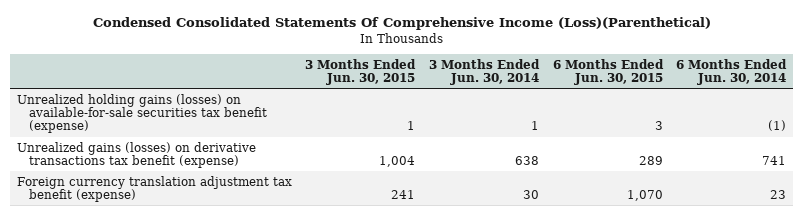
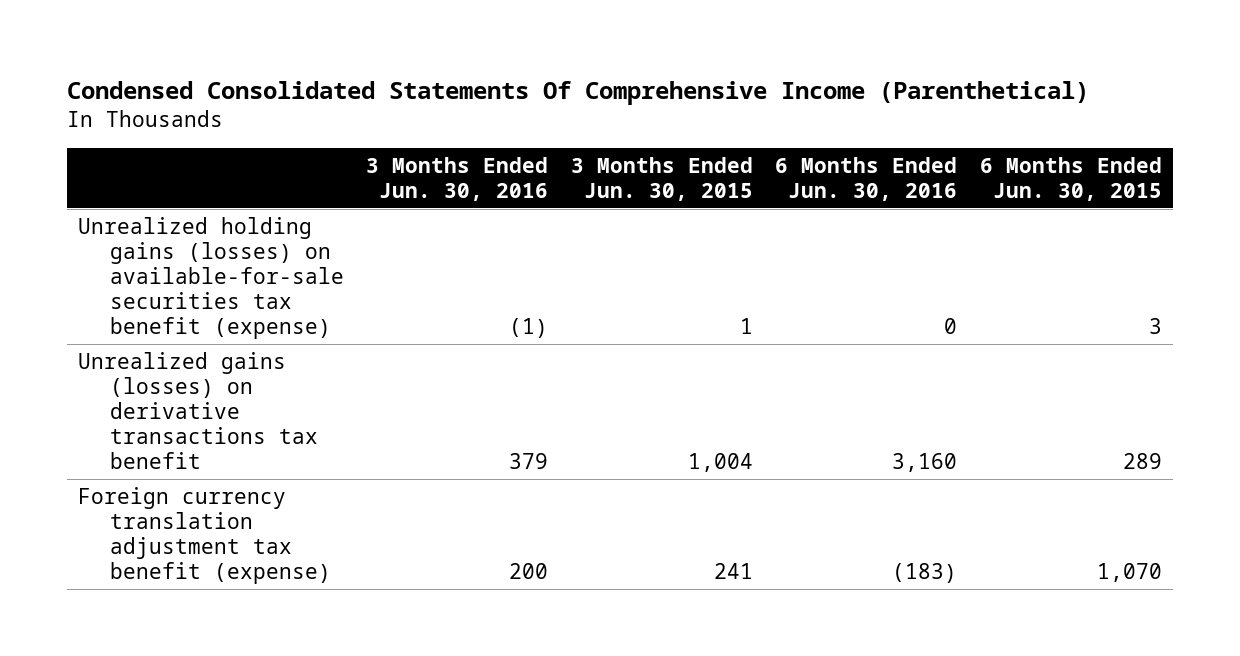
[92,17,711,31] Condensed Consolidated Statements Of Comprehensive Income (Loss)(Parenthetical) -> [66,80,1089,105] Condensed Consolidated Statements Of Comprehensive Income (Parenthetical)
[429,58,541,86] 3 Months Ended Jun. 30, 2014 -> none
[676,58,788,86] 6 Months Ended Jun. 30, 2014 -> none
none -> [366,156,549,201] 3 Months Ended Jun. 30, 2016
none -> [775,156,958,201] 6 Months Ended Jun. 30, 2016
[16,141,256,168] Unrealized gains (losses) on derivative transactions tax benefit (expense) -> [78,351,318,470] Unrealized gains (losses) on derivative transactions tax benefit

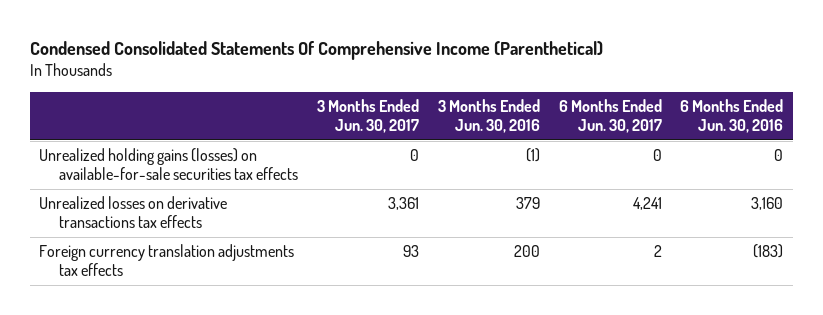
[570,156,753,201] 3 Months Ended Jun. 30, 2015 -> none
[979,156,1162,201] 6 Months Ended Jun. 30, 2015 -> none
none -> [317,99,420,134] 3 Months Ended Jun. 30, 2017
none -> [558,99,662,134] 6 Months Ended Jun. 30, 2017
[78,216,344,340] Unrealized holding gains (losses) on available-for-sale securities tax benefit (expense) -> [39,148,299,181] Unrealized holding gains (losses) on available-for-sale securities tax effects
[78,351,318,470] Unrealized gains (losses) on derivative transactions tax benefit -> [39,196,228,229] Unrealized losses on derivative transactions tax effects
[78,486,331,585] Foreign currency translation adjustment tax benefit (expense) -> [39,244,295,277] Foreign currency translation adjustments tax effects

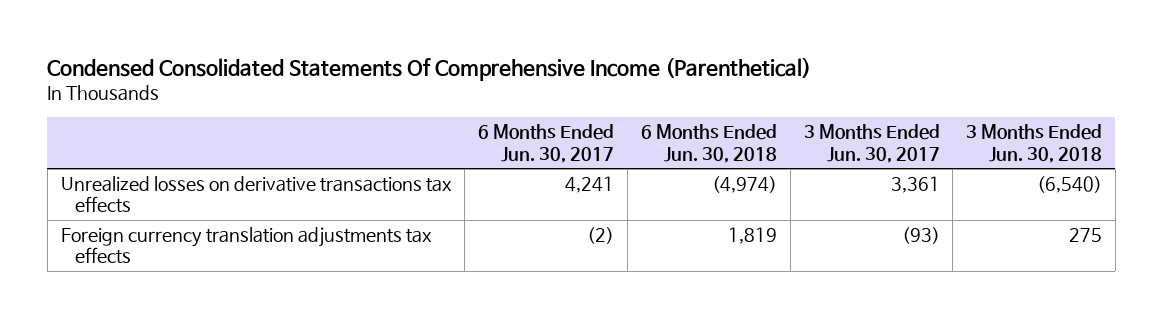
[437,99,540,134] 3 Months Ended Jun. 30, 2016 -> none
[680,99,784,134] 6 Months Ended Jun. 30, 2016 -> none
none -> [640,124,777,163] 6 Months Ended Jun. 30, 2018
none -> [966,124,1103,163] 3 Months Ended Jun. 30, 2018
[39,148,299,181] Unrealized holding gains (losses) on available-for-sale securities tax effects -> none
[403,245,420,258] 93 -> [901,227,940,245] (93)
[653,245,662,258] 2 -> [587,227,615,245] (2)

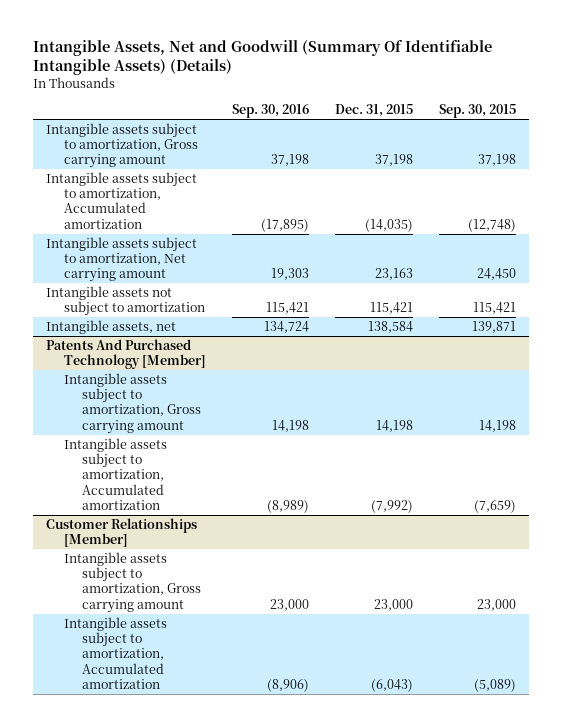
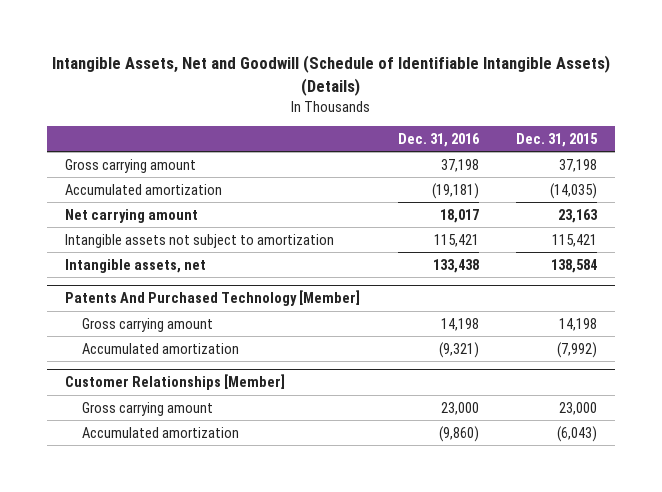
[32,39,492,76] Intangible Assets, Net and Goodwill (Summary Of Identifiable Intangible Assets) (Details) -> [52,55,611,96] Intangible Assets, Net and Goodwill (Schedule of Identifiable Intangible Assets) (Details)
[231,104,309,119] Sep. 30, 2016 -> none
[438,104,516,119] Sep. 30, 2015 -> none
none -> [397,132,480,147] Dec. 31, 2016
[45,122,198,169] Intangible assets subject to amortization, Gross carrying amount -> [65,158,197,173] Gross carrying amount
[45,171,197,229] Intangible assets subject to amortization, Accumulated amortization -> [65,183,223,195] Accumulated amortization
[45,236,197,283] Intangible assets subject to amortization, Net carrying amount -> [65,208,199,223] Net carrying amount
[63,372,202,434] Intangible assets subject to amortization, Gross carrying amount -> [82,317,214,332] Gross carrying amount
[63,437,167,510] Intangible assets subject to amortization, Accumulated amortization -> [82,342,240,354] Accumulated amortization
[63,551,202,613] Intangible assets subject to amortization, Gross carrying amount -> [82,401,214,416] Gross carrying amount
[63,616,167,689] Intangible assets subject to amortization, Accumulated amortization -> [82,426,240,438] Accumulated amortization

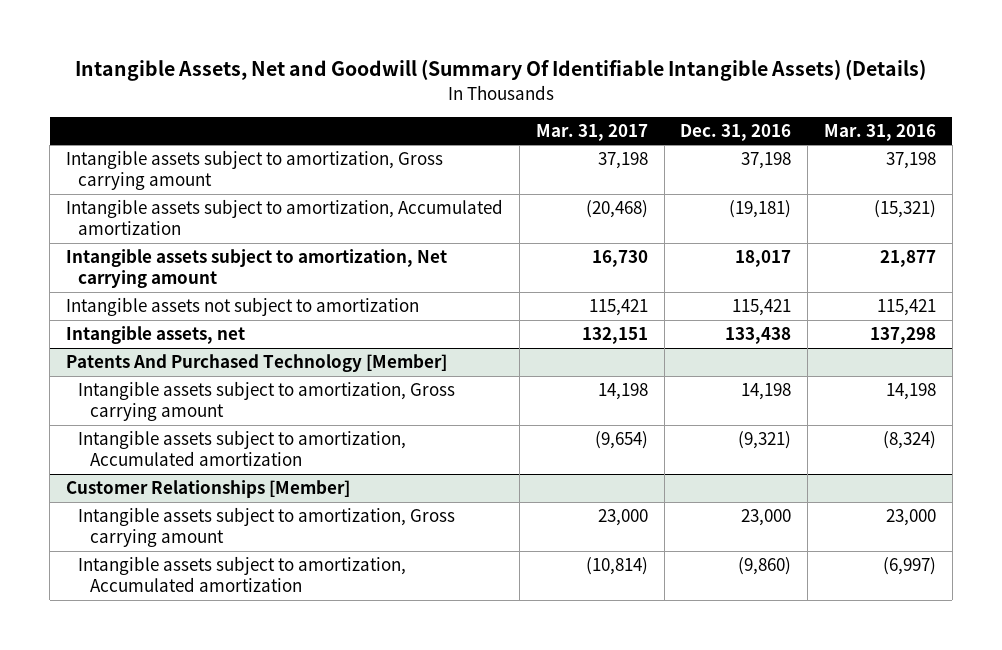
[52,55,611,96] Intangible Assets, Net and Goodwill (Schedule of Identifiable Intangible Assets) (Details) -> [75,59,927,82] Intangible Assets, Net and Goodwill (Summary Of Identifiable Intangible Assets) (Details)
[515,132,598,147] Dec. 31, 2015 -> none
none -> [535,123,648,141] Mar. 31, 2017
none -> [824,123,937,141] Mar. 31, 2016
[65,158,197,173] Gross carrying amount -> [66,150,444,190] Intangible assets subject to amortization, Gross carrying amount
[65,183,223,195] Accumulated amortization -> [66,199,504,235] Intangible assets subject to amortization, Accumulated amortization
[65,208,199,223] Net carrying amount -> [66,249,448,288] Intangible assets subject to amortization, Net carrying amount
[82,317,214,332] Gross carrying amount -> [78,381,456,421] Intangible assets subject to amortization, Gross carrying amount
[82,342,240,354] Accumulated amortization -> [78,430,407,466] Intangible assets subject to amortization, Accumulated amortization
[82,401,214,416] Gross carrying amount -> [78,507,456,547] Intangible assets subject to amortization, Gross carrying amount
[82,426,240,438] Accumulated amortization -> [78,556,407,592] Intangible assets subject to amortization, Accumulated amortization

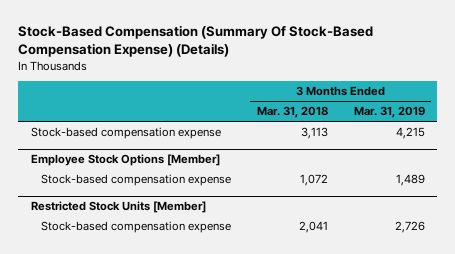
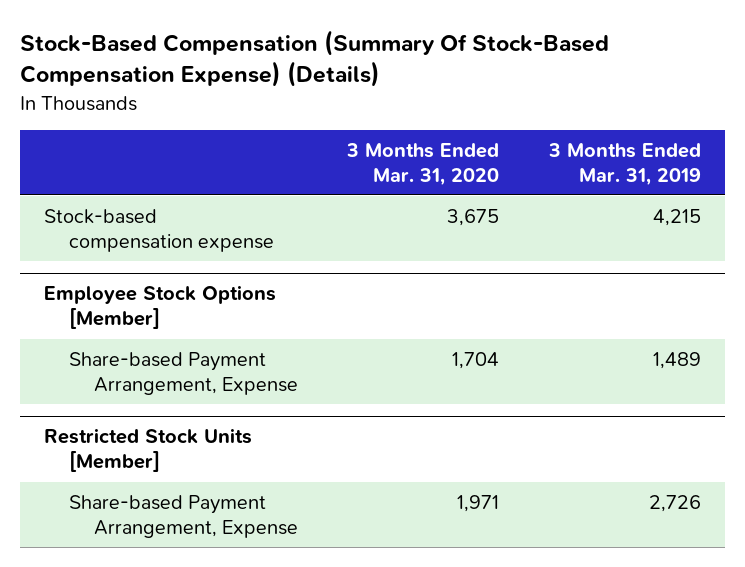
[256,106,328,119] Mar. 31, 2018 -> none
none -> [346,142,500,186] 3 Months Ended Mar. 31, 2020
[41,174,232,187] Stock-based compensation expense -> [69,352,299,395] Share-based Payment Arrangement, Expense
[41,221,232,234] Stock-based compensation expense -> [69,495,299,538] Share-based Payment Arrangement, Expense

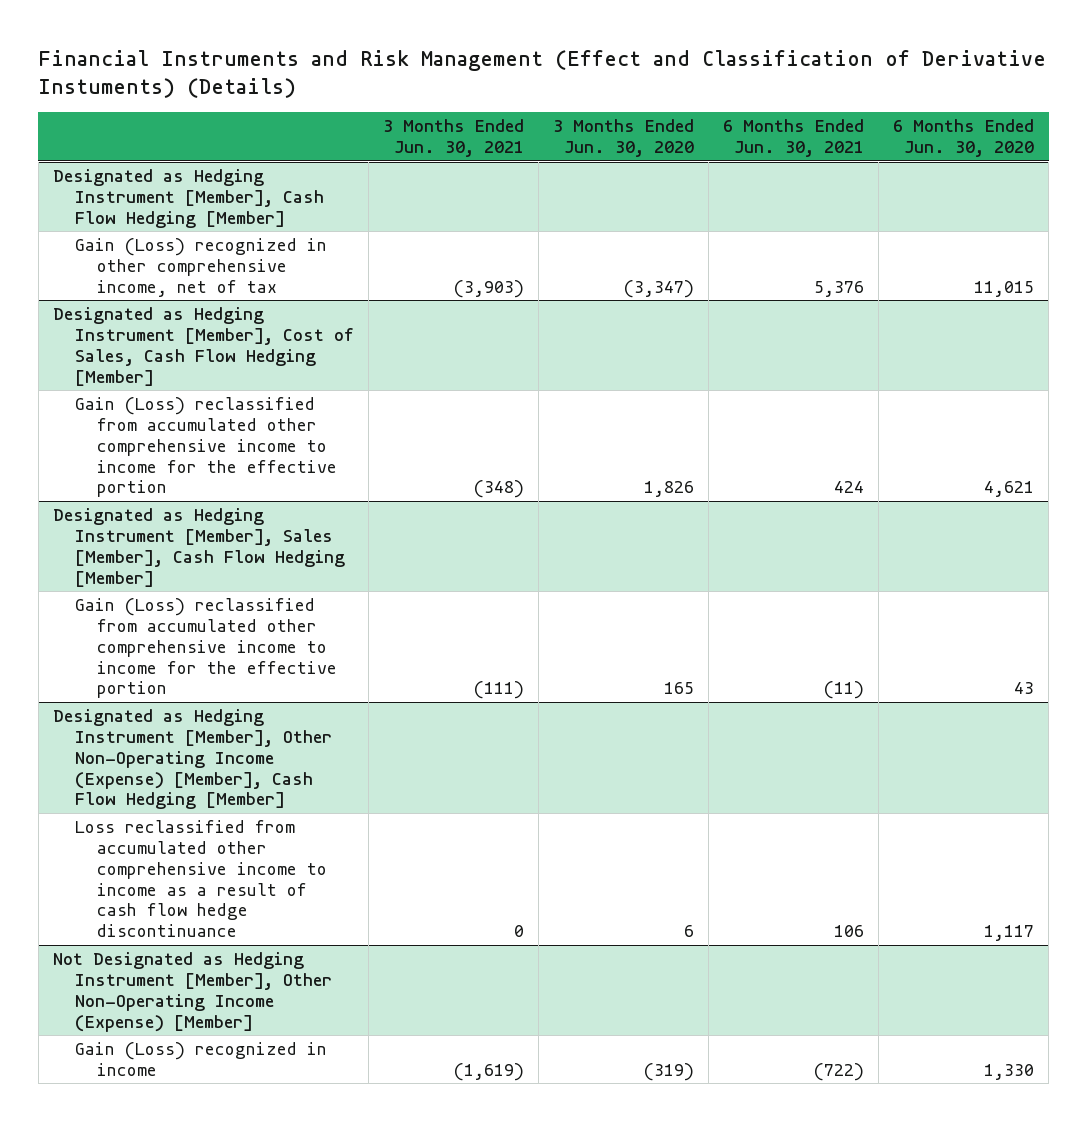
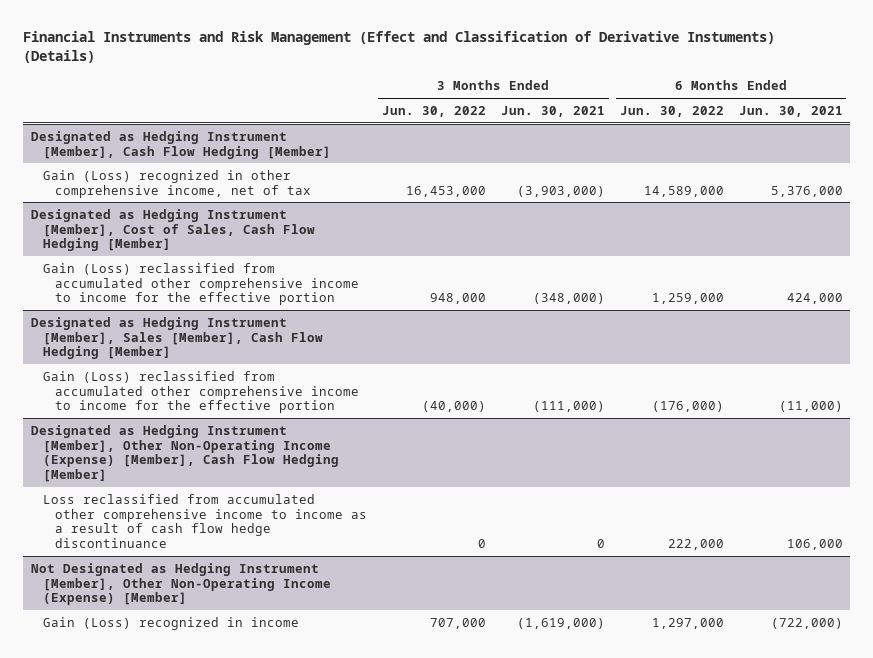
[553,119,695,158] 3 Months Ended Jun. 30, 2020 -> none
[893,119,1035,158] 6 Months Ended Jun. 30, 2020 -> none
none -> [382,105,487,117] Jun. 30, 2022
none -> [619,105,724,117] Jun. 30, 2022
[454,279,525,298] (3,903) -> [516,185,605,197] (3,903,000)
[814,280,865,297] 5,376 -> [770,185,843,197] 5,376,000
[474,480,525,499] (348) -> [532,293,605,305] (348,000)
[834,481,865,494] 424 -> [786,293,843,305] 424,000
[474,681,525,700] (111) -> [532,401,605,413] (111,000)
[824,681,865,700] (11) -> [778,401,843,413] (11,000)
[834,925,865,938] 106 -> [786,539,843,551] 106,000
[454,1062,525,1081] (1,619) -> [516,617,605,629] (1,619,000)
[814,1062,865,1081] (722) -> [770,617,843,629] (722,000)

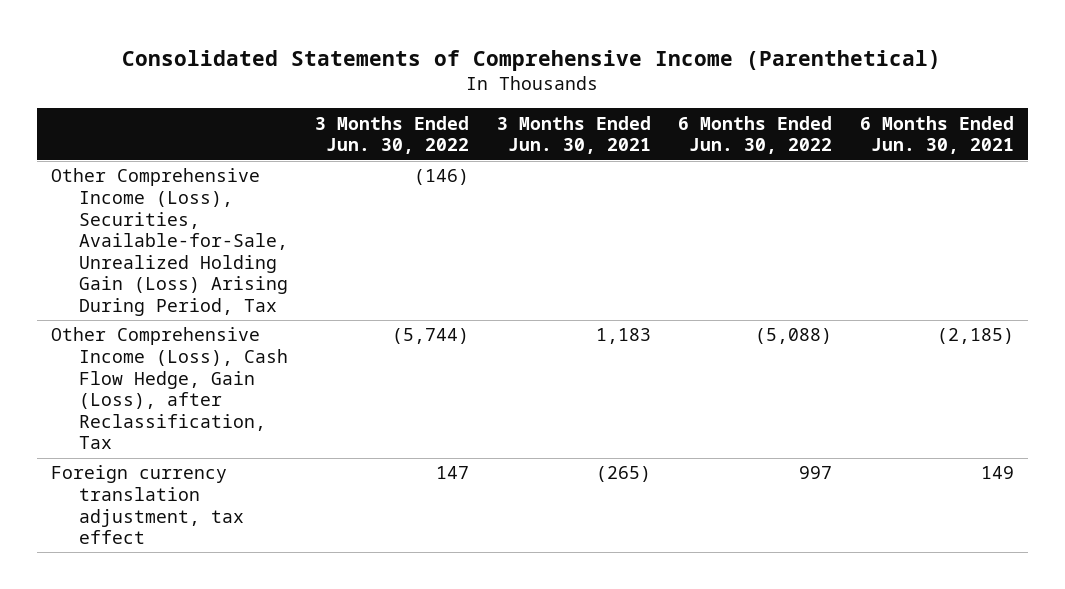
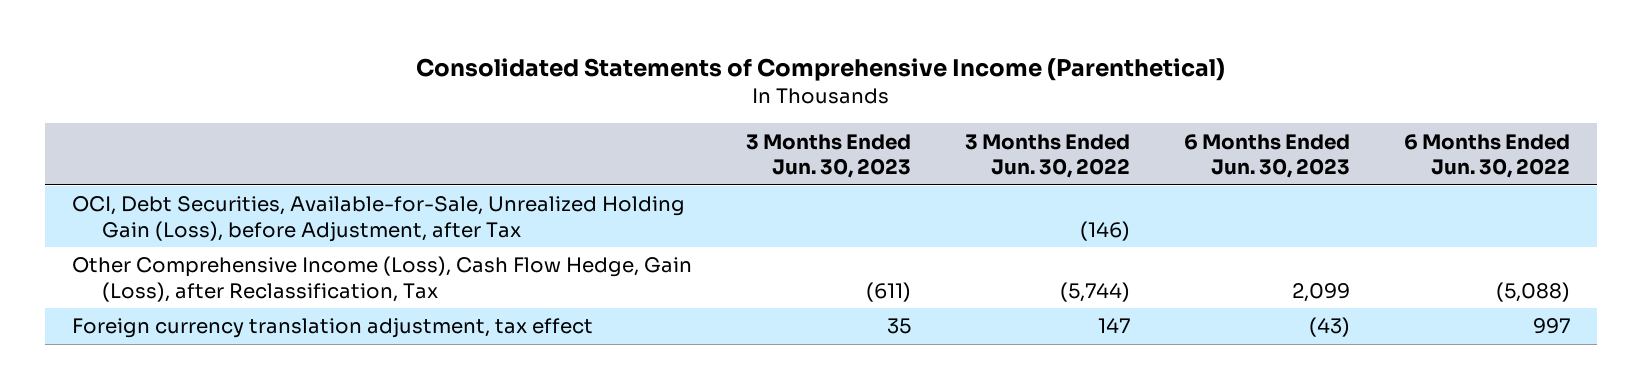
[496,115,651,155] 3 Months Ended Jun. 30, 2021 -> none
[859,115,1014,155] 6 Months Ended Jun. 30, 2021 -> none
none -> [746,133,912,179] 3 Months Ended Jun. 30, 2023
none -> [1184,133,1351,179] 6 Months Ended Jun. 30, 2023
[51,168,288,316] Other Comprehensive Income (Loss), Securities, Available-for-Sale, Unrealized Holding Gain (Loss) Arising During Period, Tax -> [72,196,686,242] OCI, Debt Securities, Available-for-Sale, Unrealized Holding Gain (Loss), before Adjustment, after Tax

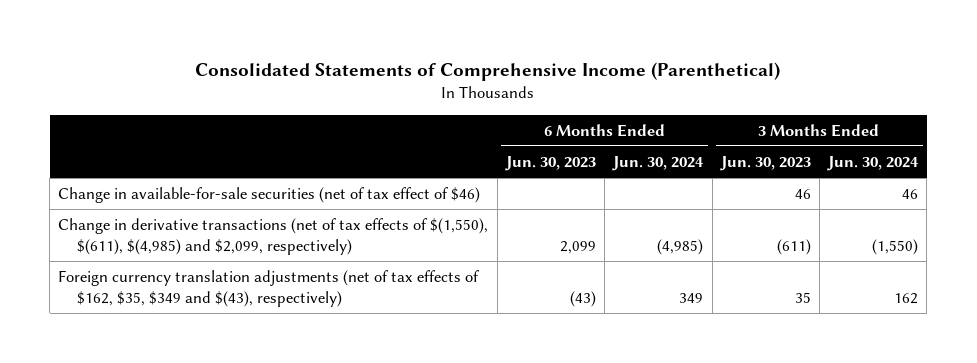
[965,133,1131,179] 3 Months Ended Jun. 30, 2022 -> none
[1403,133,1570,179] 6 Months Ended Jun. 30, 2022 -> none
none -> [612,155,705,171] Jun. 30, 2024
none -> [827,155,920,171] Jun. 30, 2024
[72,196,686,242] OCI, Debt Securities, Available-for-Sale, Unrealized Holding Gain (Loss), before Adjustment, after Tax -> none
none -> [58,187,481,204] Change in available-for-sale securities (net of tax effect of $46)
[72,256,693,302] Other Comprehensive Income (Loss), Cash Flow Hedge, Gain (Loss), after Reclassification, Tax -> [58,218,489,255] Change in derivative transactions (net of tax effects of $(1,550), $(611), $(4,985) and $2,099, respectively)
[72,318,594,339] Foreign currency translation adjustment, tax effect -> [58,270,480,307] Foreign currency translation adjustments (net of tax effects of $162, $35, $349 and $(43), respectively)

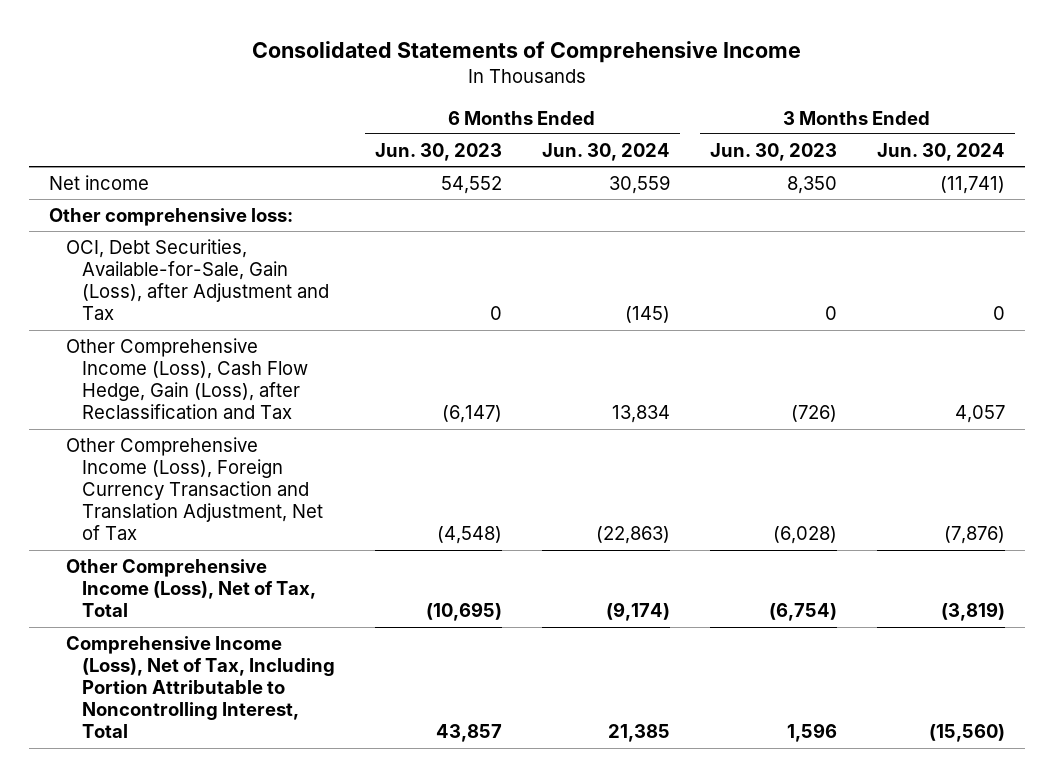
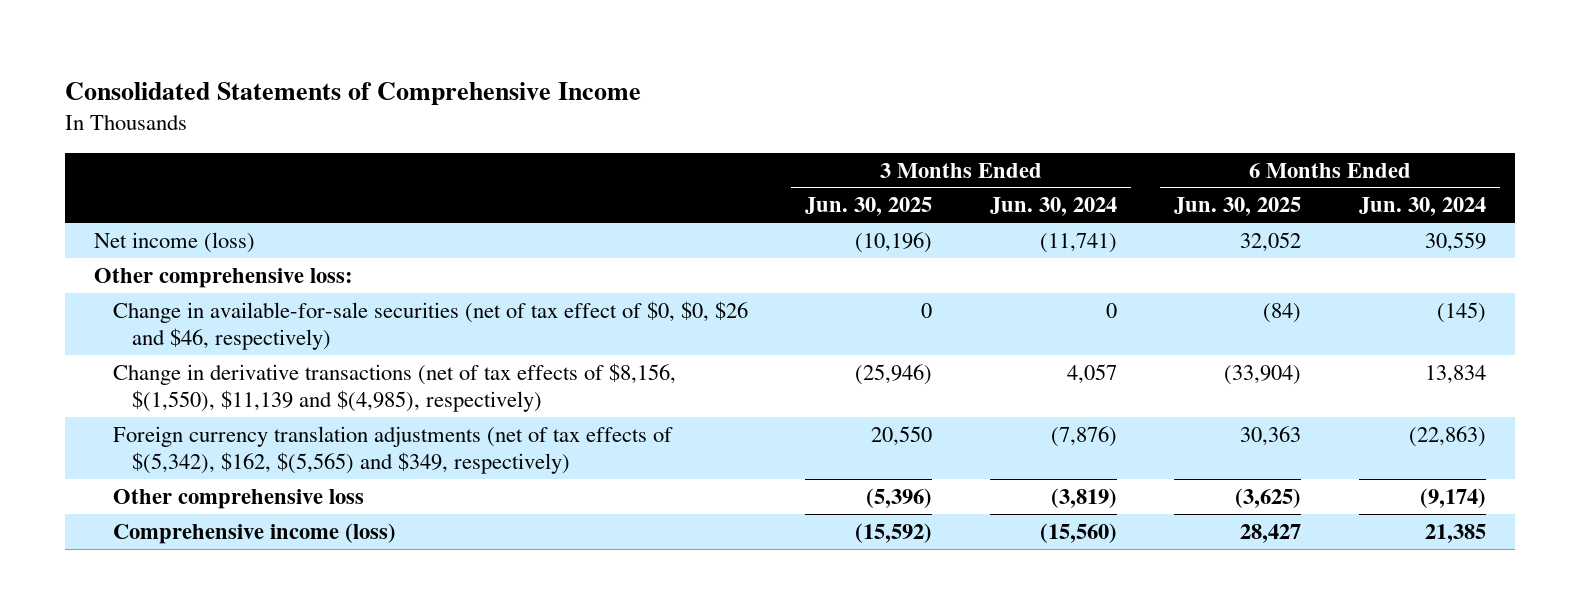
[375,142,503,161] Jun. 30, 2023 -> none
[709,142,837,161] Jun. 30, 2023 -> none
none -> [805,197,933,217] Jun. 30, 2025
none -> [1174,197,1302,217] Jun. 30, 2025
[49,174,150,190] Net income -> [93,231,255,253] Net income (loss)
[65,238,330,321] OCI, Debt Securities, Available-for-Sale, Gain (Loss), after Adjustment and Tax -> [112,300,748,351] Change in available-for-sale securities (net of tax effect of $0, $0, $26 and $46, respectively)
[65,337,309,420] Other Comprehensive Income (Loss), Cash Flow Hedge, Gain (Loss), after Reclassification and Tax -> [112,362,676,413] Change in derivative transactions (net of tax effects of $8,156, $(1,550), $11,139 and $(4,985), respectively)
[65,436,324,541] Other Comprehensive Income (Loss), Foreign Currency Transaction and Translation Adjustment, Net of Tax -> [112,425,673,475] Foreign currency translation adjustments (net of tax effects of $(5,342), $162, $(5,565) and $349, respectively)
[65,558,317,618] Other Comprehensive Income (Loss), Net of Tax, Total -> [112,488,364,509] Other comprehensive loss
[65,635,336,739] Comprehensive Income (Loss), Net of Tax, Including Portion Attributable to Noncontrolling Interest, Total -> [112,522,396,544] Comprehensive income (loss)

